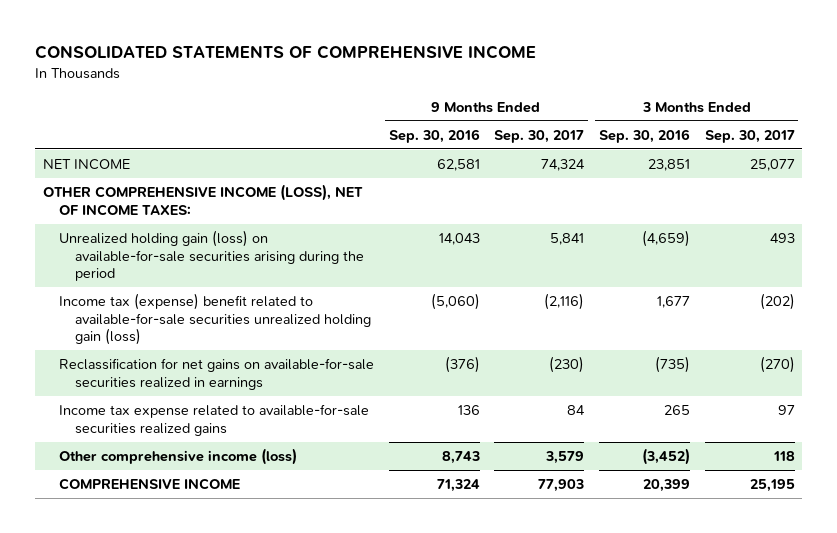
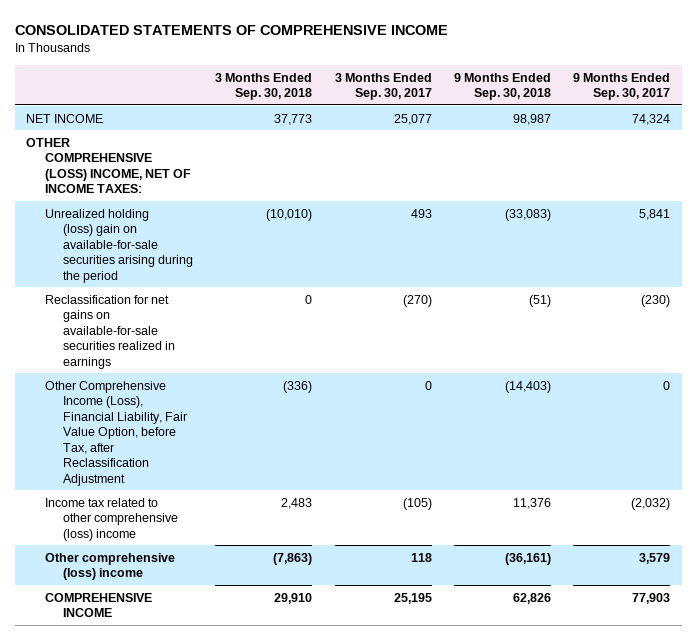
[388,128,480,143] Sep. 30, 2016 -> none
[599,128,691,143] Sep. 30, 2016 -> none
none -> [215,72,313,101] 3 Months Ended Sep. 30, 2018
none -> [454,72,552,101] 9 Months Ended Sep. 30, 2018
[58,293,372,346] Income tax (expense) benefit related to available-for-sale securities unrealized holding gain (loss) -> none
[42,184,363,216] OTHER COMPREHENSIVE INCOME (LOSS), NET OF INCOME TAXES: -> [26,137,191,194] OTHER COMPREHENSIVE (LOSS) INCOME, NET OF INCOME TAXES:
[58,230,365,282] Unrealized holding gain (loss) on available-for-sale securities arising during the period -> [44,208,193,283] Unrealized holding (loss) gain on available-for-sale securities arising during the period
[58,404,369,436] Income tax expense related to available-for-sale securities realized gains -> none
none -> [44,380,187,486] Other Comprehensive Income (Loss), Financial Liability, Fair Value Option, before Tax, after Reclassification Adjustment
none -> [44,497,178,541] Income tax related to other comprehensive (loss) income
[58,448,297,466] Other comprehensive income (loss) -> [44,552,175,581] Other comprehensive (loss) income

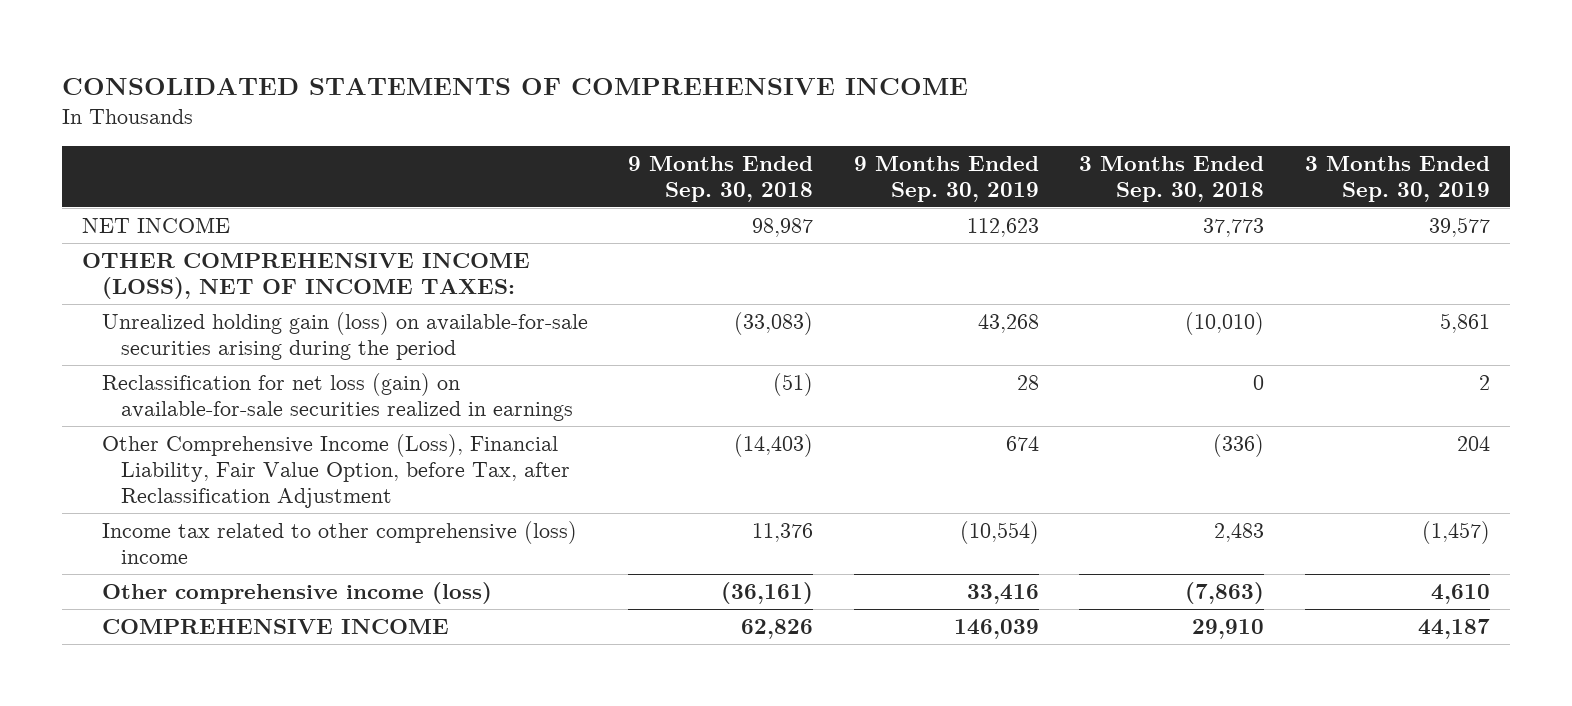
[334,72,432,101] 3 Months Ended Sep. 30, 2017 -> none
[573,72,671,101] 9 Months Ended Sep. 30, 2017 -> none
none -> [853,155,1039,202] 9 Months Ended Sep. 30, 2019
none -> [1304,155,1490,202] 3 Months Ended Sep. 30, 2019
[26,137,191,194] OTHER COMPREHENSIVE (LOSS) INCOME, NET OF INCOME TAXES: -> [82,252,531,299] OTHER COMPREHENSIVE INCOME (LOSS), NET OF INCOME TAXES:
[44,208,193,283] Unrealized holding (loss) gain on available-for-sale securities arising during the period -> [101,311,588,360] Unrealized holding gain (loss) on available-for-sale securities arising during the period
[44,294,175,369] Reclassification for net gains on available-for-sale securities realized in earnings -> [101,372,573,421] Reclassification for net loss (gain) on available-for-sale securities realized in earnings
[44,552,175,581] Other comprehensive (loss) income -> [101,581,492,604] Other comprehensive income (loss)

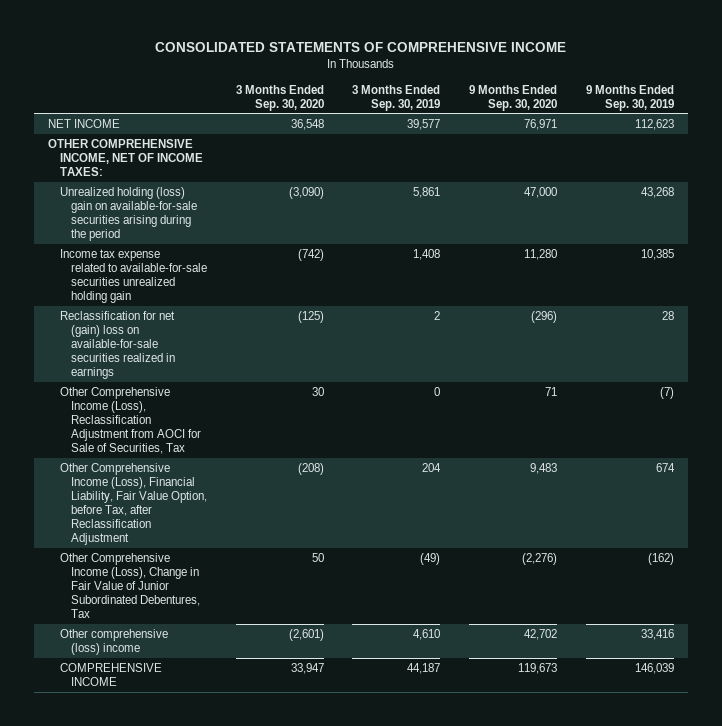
[628,155,814,202] 9 Months Ended Sep. 30, 2018 -> none
[1079,155,1265,202] 3 Months Ended Sep. 30, 2018 -> none
none -> [235,84,324,111] 3 Months Ended Sep. 30, 2020
none -> [469,84,558,111] 9 Months Ended Sep. 30, 2020
[82,252,531,299] OTHER COMPREHENSIVE INCOME (LOSS), NET OF INCOME TAXES: -> [48,138,203,176] OTHER COMPREHENSIVE INCOME, NET OF INCOME TAXES:
[101,311,588,360] Unrealized holding gain (loss) on available-for-sale securities arising during the period -> [59,186,198,241] Unrealized holding (loss) gain on available-for-sale securities arising during the period
none -> [59,248,208,303] Income tax expense related to available-for-sale securities unrealized holding gain
[101,372,573,421] Reclassification for net loss (gain) on available-for-sale securities realized in earnings -> [59,310,176,379] Reclassification for net (gain) loss on available-for-sale securities realized in earnings
none -> [59,386,202,454] Other Comprehensive Income (Loss), Reclassification Adjustment from AOCI for Sale of Securities, Tax
[101,520,577,564] Income tax related to other comprehensive (loss) income -> none
none -> [59,552,201,618] Other Comprehensive Income (Loss), Change in Fair Value of Junior Subordinated Debentures, Tax
[101,581,492,604] Other comprehensive income (loss) -> [59,628,168,655] Other comprehensive (loss) income

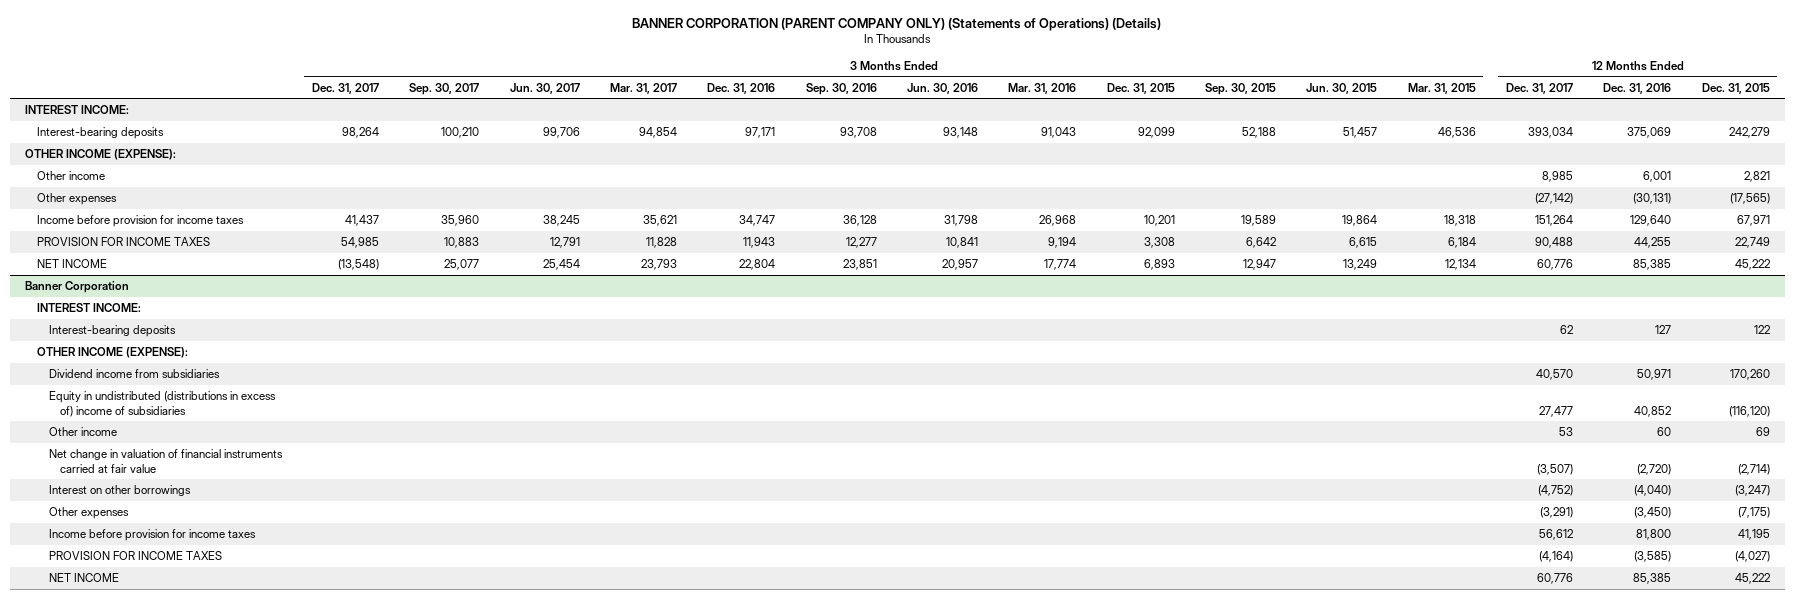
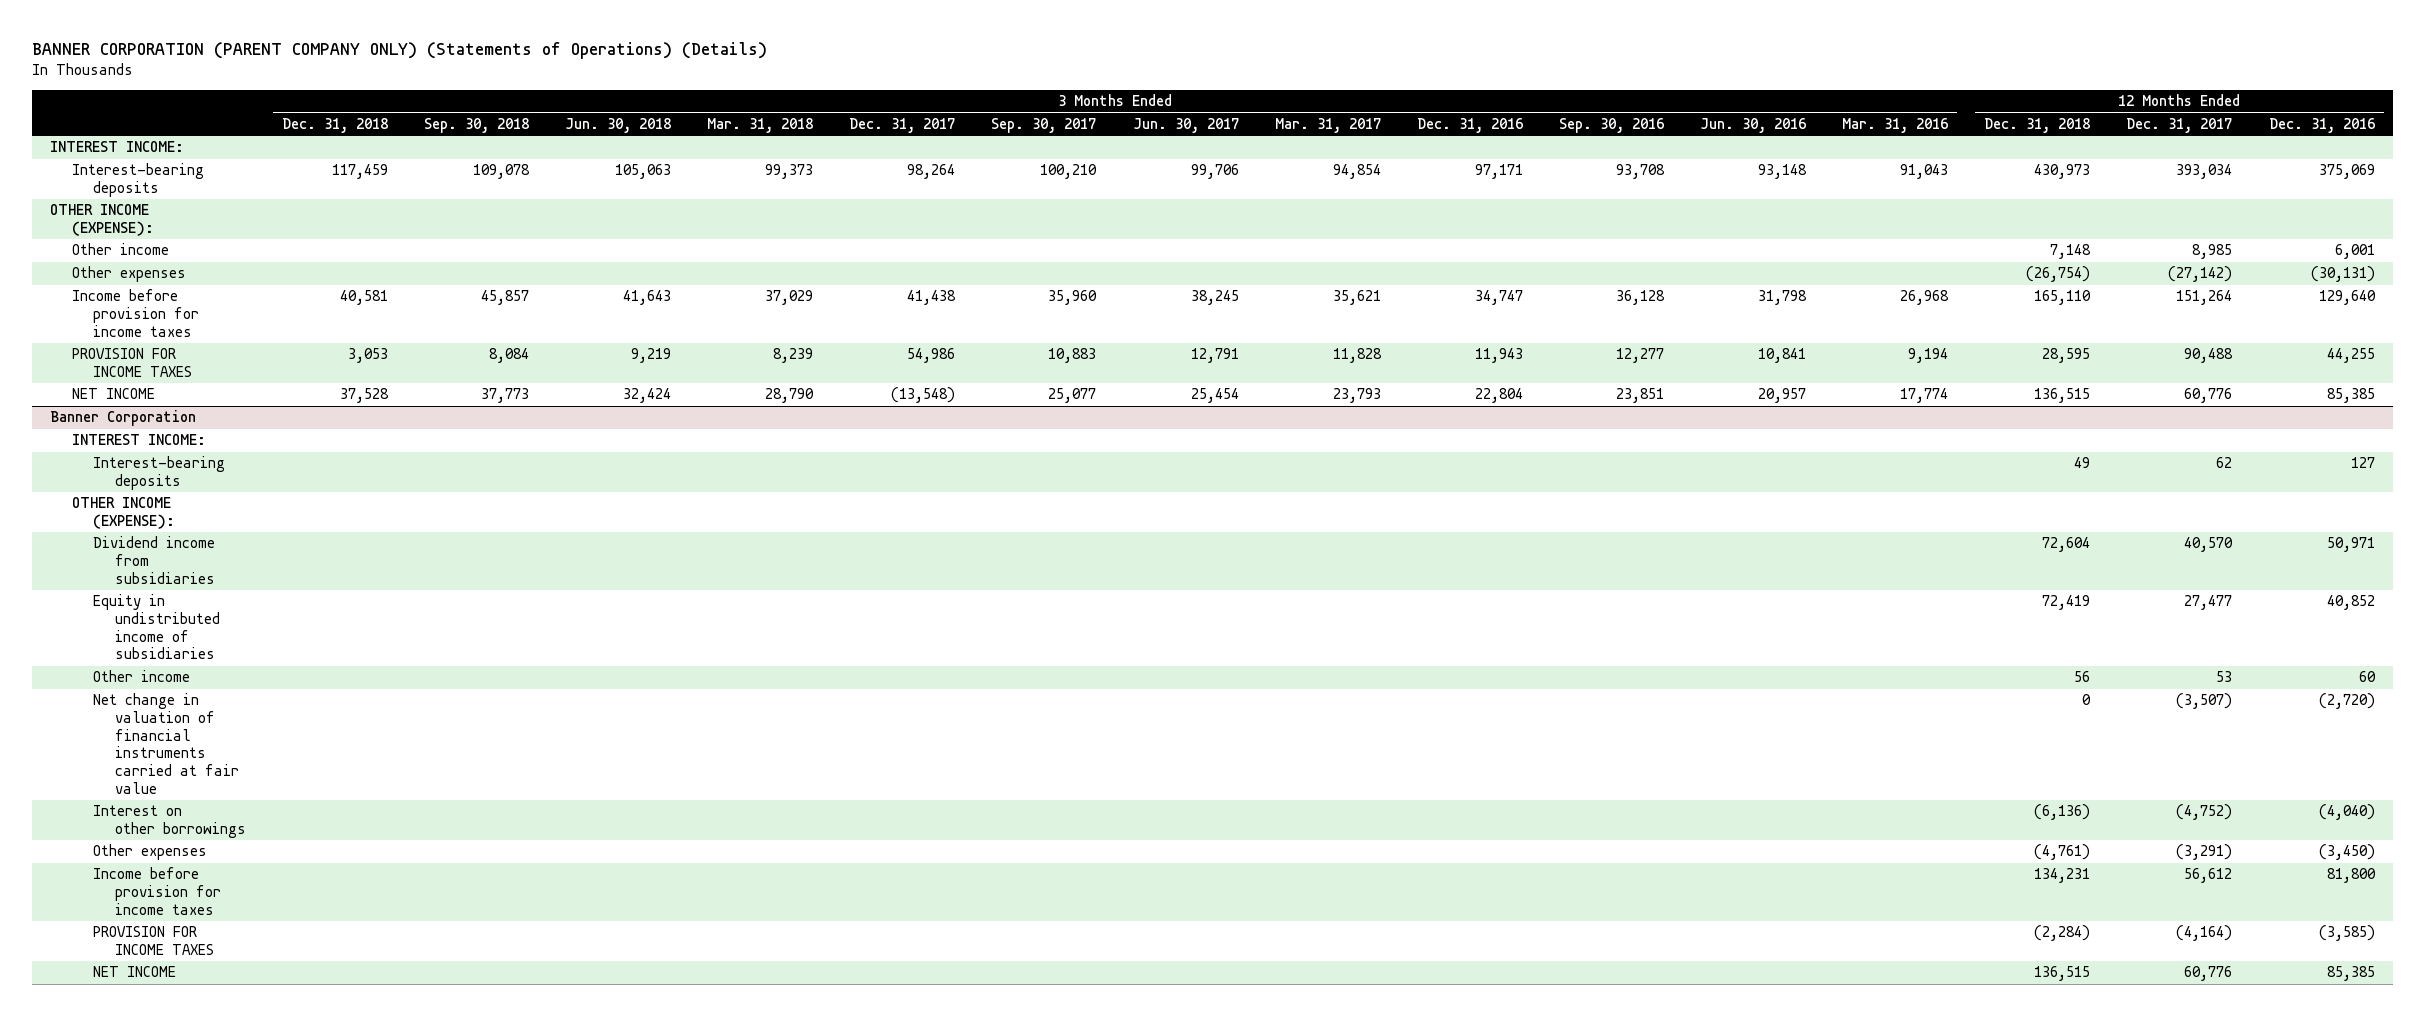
[1106,82,1175,94] Dec. 31, 2015 -> none
[1205,82,1277,95] Sep. 30, 2015 -> none
[1306,82,1378,94] Jun. 30, 2015 -> none
[1407,82,1476,94] Mar. 31, 2015 -> none
[1701,82,1770,94] Dec. 31, 2015 -> none
none -> [281,117,388,133] Dec. 31, 2018
none -> [423,117,529,133] Sep. 30, 2018
none -> [565,117,672,133] Jun. 30, 2018
none -> [707,117,814,133] Mar. 31, 2018
none -> [1984,117,2091,133] Dec. 31, 2018
[345,215,380,227] 41,437 -> [907,290,957,306] 41,438
[341,237,380,249] 54,985 -> [907,348,956,364] 54,986
[48,391,276,417] Equity in undistributed (distributions in excess of) income of subsidiaries -> [93,594,220,660] Equity in undistributed income of subsidiaries

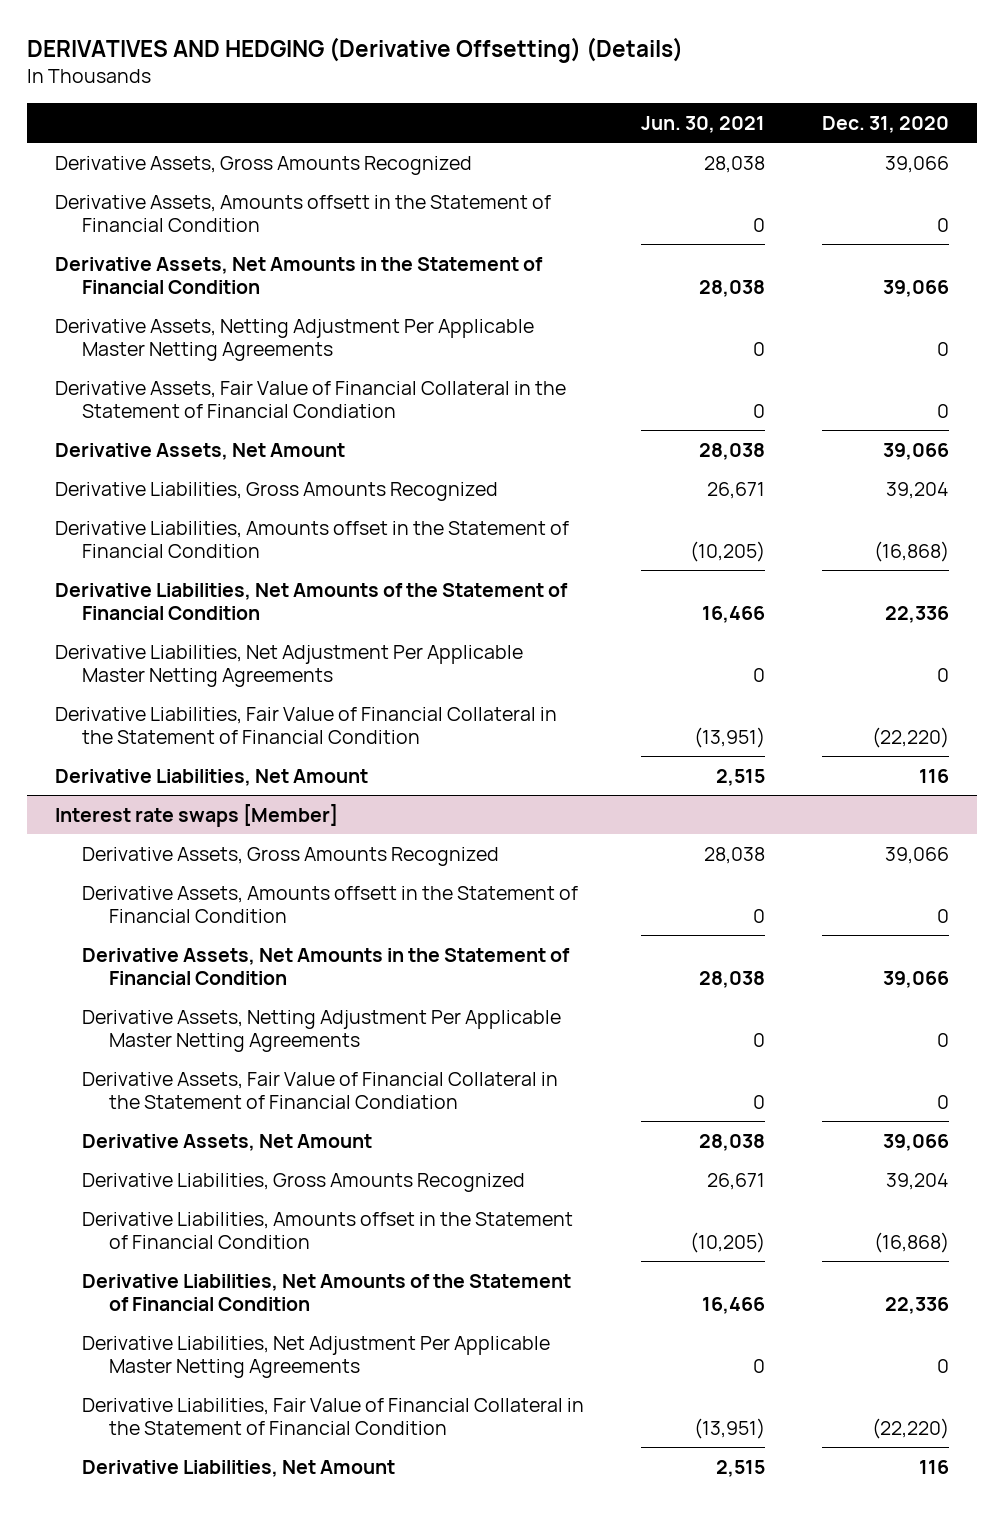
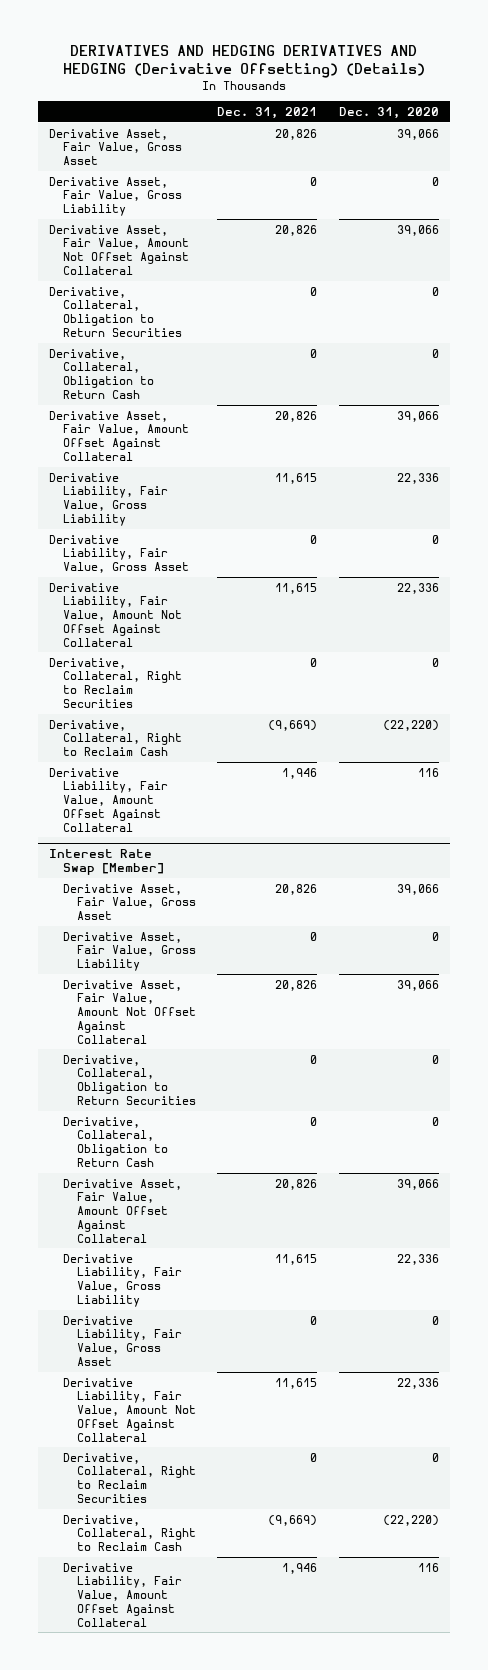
[26,36,683,63] DERIVATIVES AND HEDGING (Derivative Offsetting) (Details) -> [63,44,426,79] DERIVATIVES AND HEDGING DERIVATIVES AND HEDGING (Derivative Offsetting) (Details)
[640,115,765,133] Jun. 30, 2021 -> none
none -> [217,106,318,119] Dec. 31, 2021
[54,520,569,559] Derivative Liabilities, Amounts offset in the Statement of Financial Condition -> none
[81,1211,573,1250] Derivative Liabilities, Amounts offset in the Statement of Financial Condition -> none
[54,155,472,175] Derivative Assets, Gross Amounts Recognized -> [48,128,182,166] Derivative Asset, Fair Value, Gross Asset
[54,194,551,233] Derivative Assets, Amounts offsett in the Statement of Financial Condition -> [48,176,182,217] Derivative Asset, Fair Value, Gross Liability
[54,256,543,295] Derivative Assets, Net Amounts in the Statement of Financial Condition -> [48,224,189,275] Derivative Asset, Fair Value, Amount Not Offset Against Collateral
[54,318,534,362] Derivative Assets, Netting Adjustment Per Applicable Master Netting Agreements -> [48,286,182,337] Derivative, Collateral, Obligation to Return Securities
[54,380,566,419] Derivative Assets, Fair Value of Financial Collateral in the Statement of Financial Condiation -> [48,348,154,399] Derivative, Collateral, Obligation to Return Cash
[54,442,345,460] Derivative Assets, Net Amount -> [48,410,189,461] Derivative Asset, Fair Value, Amount Offset Against Collateral
[54,481,498,501] Derivative Liabilities, Gross Amounts Recognized -> [48,472,168,526] Derivative Liability, Fair Value, Gross Liability
[885,481,949,499] 39,204 -> [397,472,440,484] 22,336
none -> [48,534,189,574] Derivative Liability, Fair Value, Gross Asset
[54,582,568,621] Derivative Liabilities, Net Amounts of the Statement of Financial Condition -> [48,582,182,647] Derivative Liability, Fair Value, Amount Not Offset Against Collateral
[54,644,523,688] Derivative Liabilities, Net Adjustment Per Applicable Master Netting Agreements -> [48,657,182,708] Derivative, Collateral, Right to Reclaim Securities
[54,706,557,745] Derivative Liabilities, Fair Value of Financial Collateral in the Statement of Financial Condition -> [48,719,182,757] Derivative, Collateral, Right to Reclaim Cash
[54,768,368,786] Derivative Liabilities, Net Amount -> [48,767,168,832] Derivative Liability, Fair Value, Amount Offset Against Collateral
[54,803,338,827] Interest rate swaps [Member] -> [48,849,164,876] Interest Rate Swap [Member]
[81,846,499,866] Derivative Assets, Gross Amounts Recognized -> [62,883,196,921] Derivative Asset, Fair Value, Gross Asset
[81,885,578,924] Derivative Assets, Amounts offsett in the Statement of Financial Condition -> [62,931,196,972] Derivative Asset, Fair Value, Gross Liability
[81,947,570,986] Derivative Assets, Net Amounts in the Statement of Financial Condition -> [62,979,196,1044] Derivative Asset, Fair Value, Amount Not Offset Against Collateral
[81,1009,561,1053] Derivative Assets, Netting Adjustment Per Applicable Master Netting Agreements -> [62,1054,196,1105] Derivative, Collateral, Obligation to Return Securities
[81,1071,558,1110] Derivative Assets, Fair Value of Financial Collateral in the Statement of Financial Condiation -> [62,1116,168,1167] Derivative, Collateral, Obligation to Return Cash
[81,1133,372,1151] Derivative Assets, Net Amount -> [62,1178,182,1243] Derivative Asset, Fair Value, Amount Offset Against Collateral
[81,1172,525,1192] Derivative Liabilities, Gross Amounts Recognized -> [62,1253,182,1307] Derivative Liability, Fair Value, Gross Liability
[885,1172,949,1190] 39,204 -> [397,1253,440,1265] 22,336
none -> [62,1315,182,1366] Derivative Liability, Fair Value, Gross Asset
[81,1273,571,1312] Derivative Liabilities, Net Amounts of the Statement of Financial Condition -> [62,1377,196,1442] Derivative Liability, Fair Value, Amount Not Offset Against Collateral
[81,1335,550,1379] Derivative Liabilities, Net Adjustment Per Applicable Master Netting Agreements -> [62,1452,196,1503] Derivative, Collateral, Right to Reclaim Securities
[81,1397,584,1436] Derivative Liabilities, Fair Value of Financial Collateral in the Statement of Financial Condition -> [62,1514,196,1552] Derivative, Collateral, Right to Reclaim Cash
[81,1459,395,1477] Derivative Liabilities, Net Amount -> [62,1562,182,1627] Derivative Liability, Fair Value, Amount Offset Against Collateral

